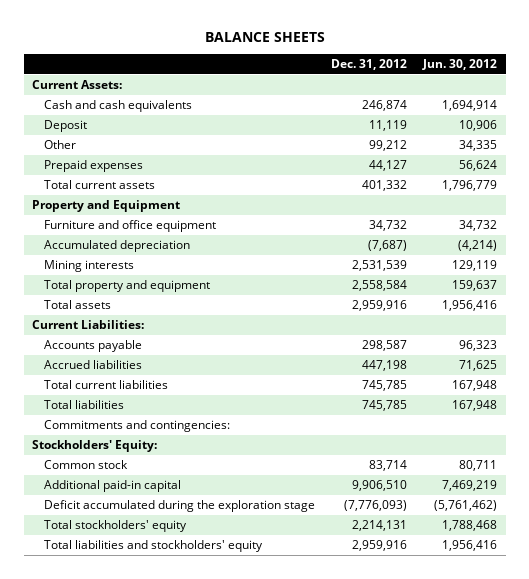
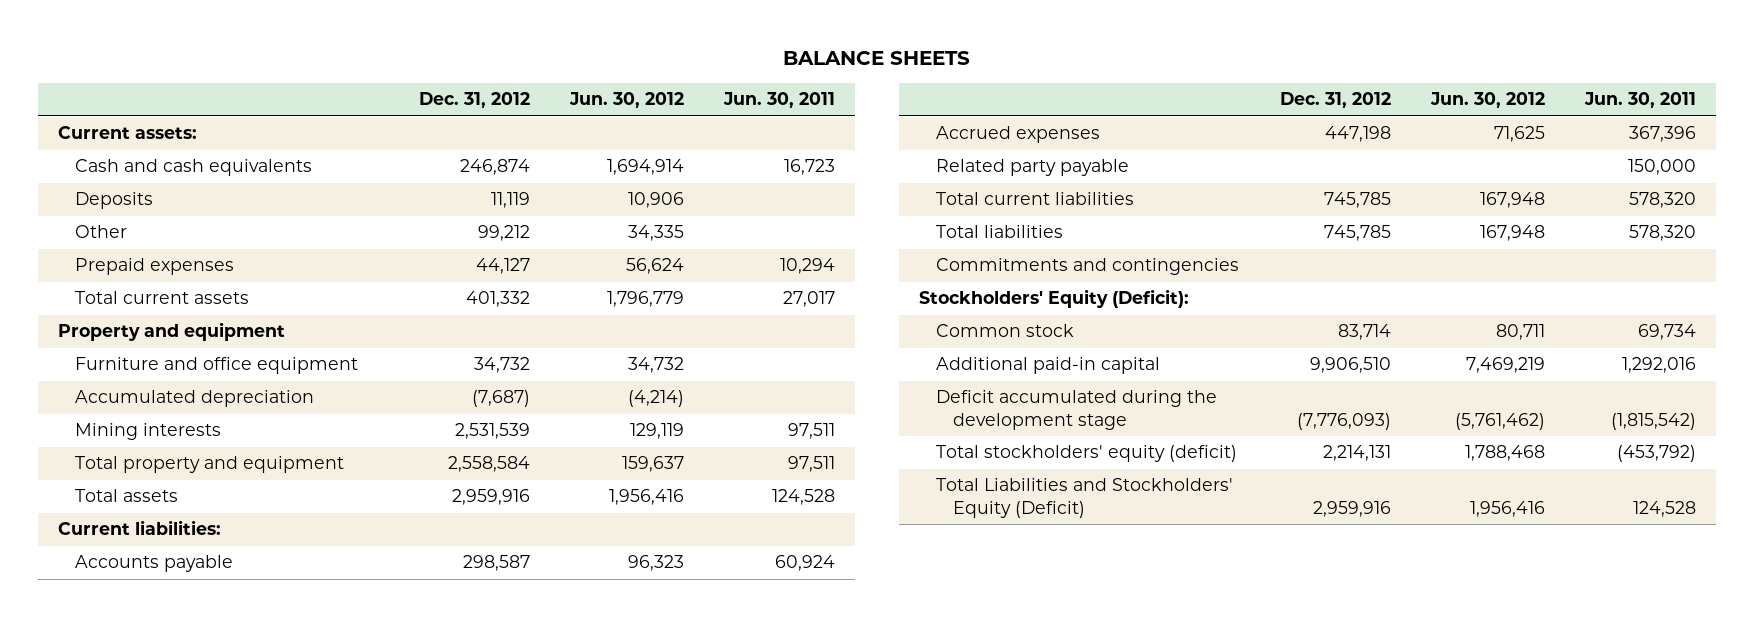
none -> [723,92,836,109] Jun. 30, 2011
[31,80,122,90] Current Assets: -> [58,126,198,140] Current assets:
[44,120,88,133] Deposit -> [75,192,154,210] Deposits
[31,200,180,213] Property and Equipment -> [58,322,286,342] Property and equipment
[31,320,144,330] Current Liabilities: -> [58,520,222,536] Current liabilities:
[44,360,143,370] Accrued liabilities -> [936,126,1101,144] Accrued expenses
none -> [936,159,1130,177] Related party payable
[44,420,231,433] Commitments and contingencies: -> [936,258,1240,276] Commitments and contingencies
[31,440,157,453] Stockholders' Equity: -> [919,289,1190,309] Stockholders' Equity (Deficit):
[44,500,316,513] Deficit accumulated during the exploration stage -> [936,390,1218,430] Deficit accumulated during the development stage
[44,520,188,533] Total stockholders' equity -> [936,445,1238,463] Total stockholders' equity (deficit)
[44,540,264,553] Total liabilities and stockholders' equity -> [936,478,1234,518] Total Liabilities and Stockholders' Equity (Deficit)

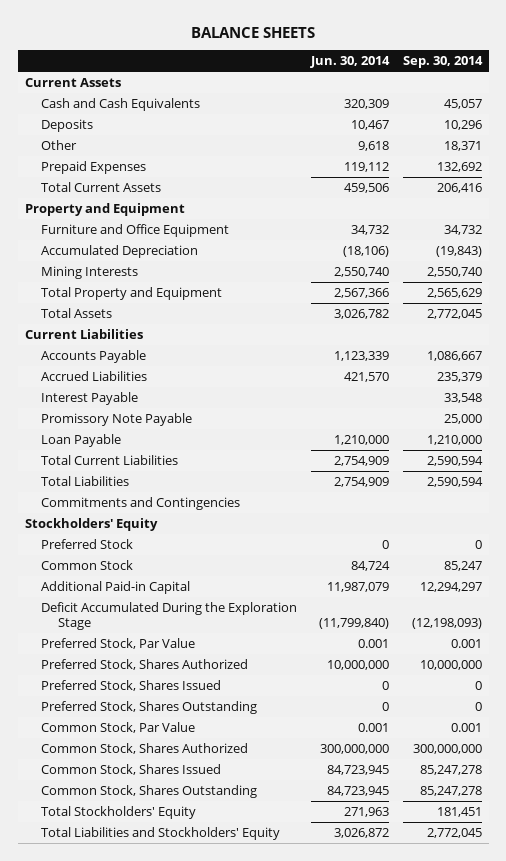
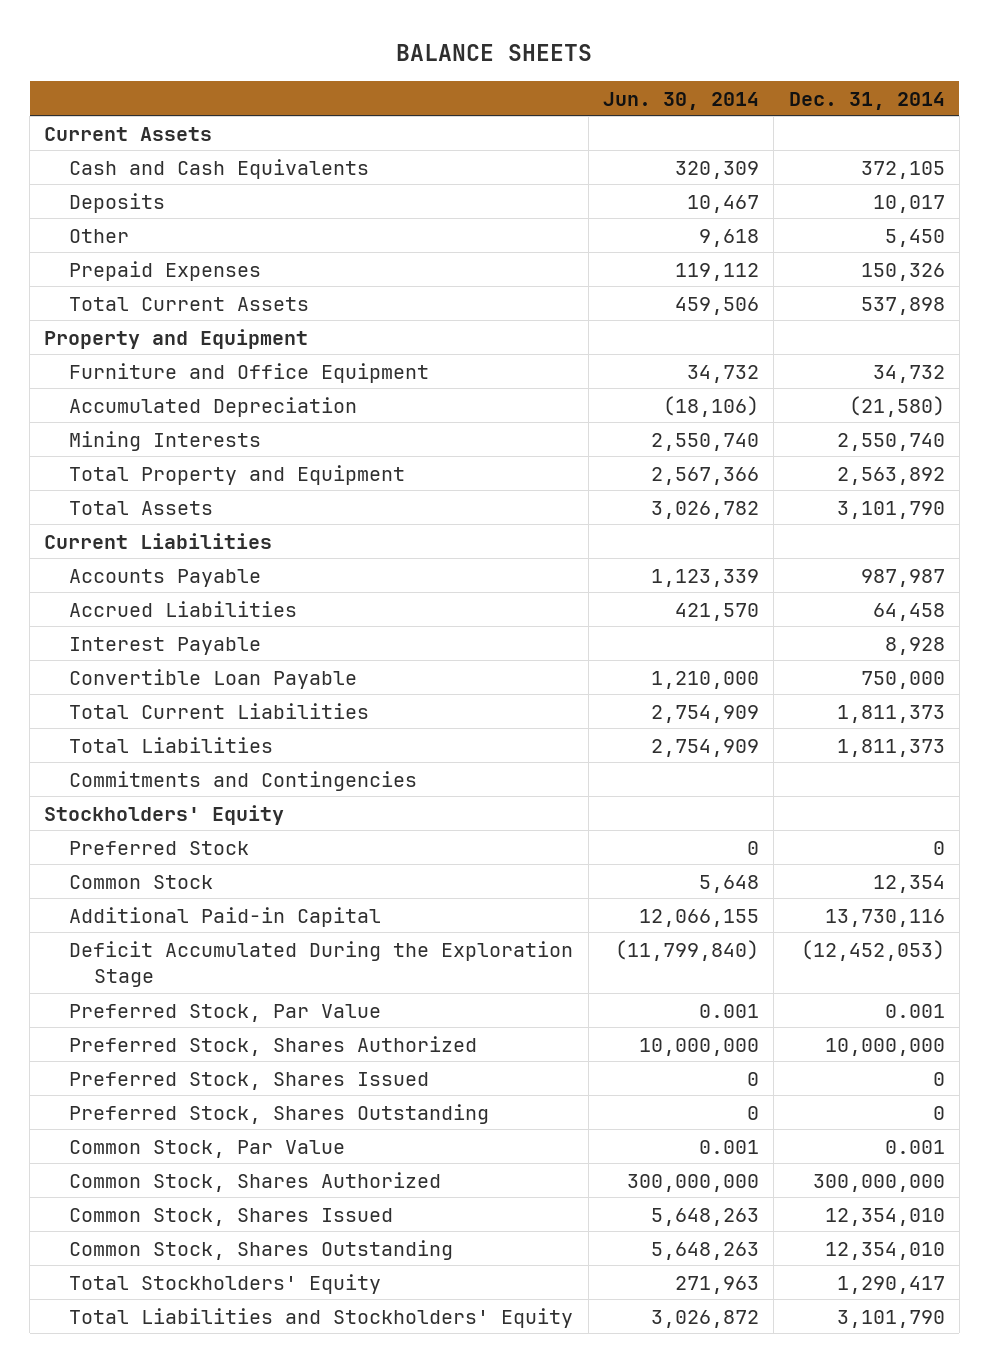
[402,56,483,69] Sep. 30, 2014 -> none
none -> [788,91,945,110] Dec. 31, 2014
[41,412,193,426] Promissory Note Payable -> none
[41,433,122,447] Loan Payable -> [69,668,358,689] Convertible Loan Payable
[351,560,391,571] 84,724 -> [698,874,759,893] 5,648
[327,581,390,592] 11,987,079 -> [638,908,759,927] 12,066,155
[327,764,390,775] 84,723,945 -> [650,1207,759,1226] 5,648,263
[327,785,390,796] 84,723,945 -> [650,1241,759,1260] 5,648,263

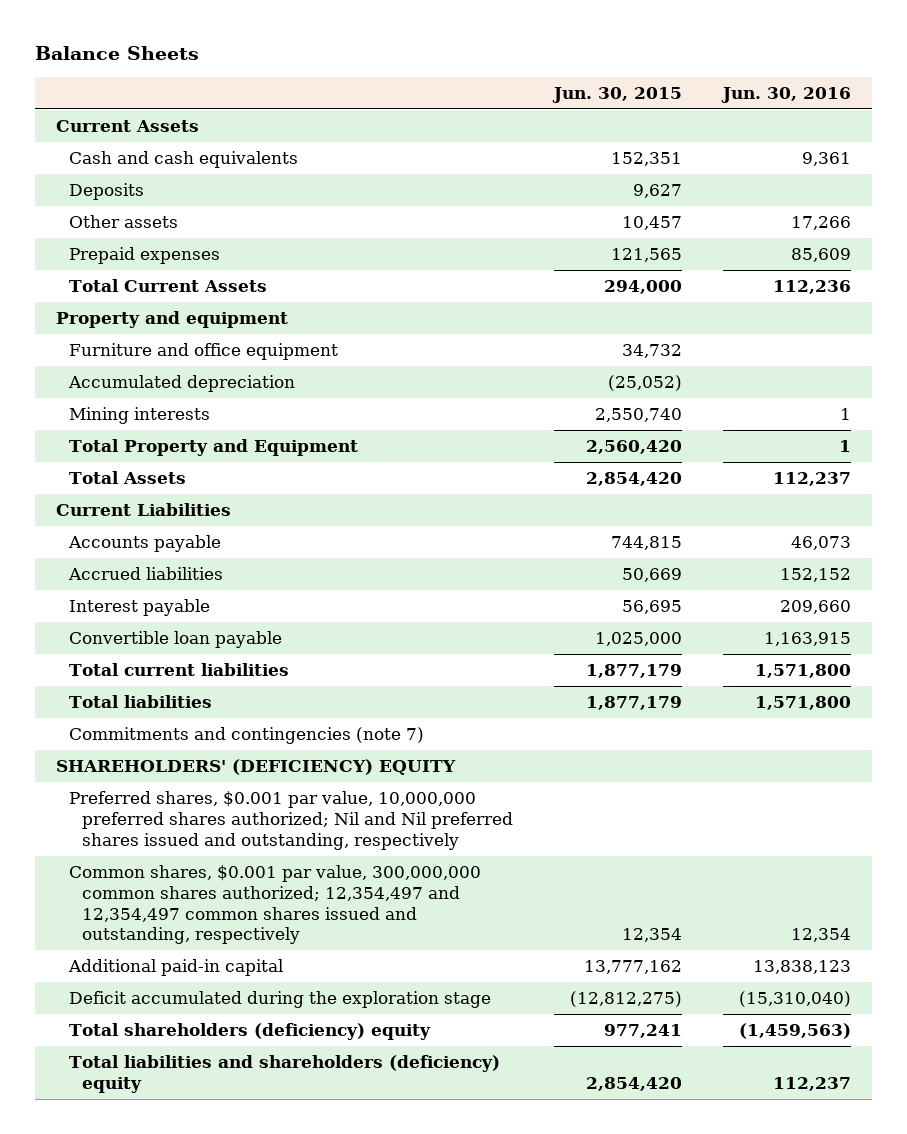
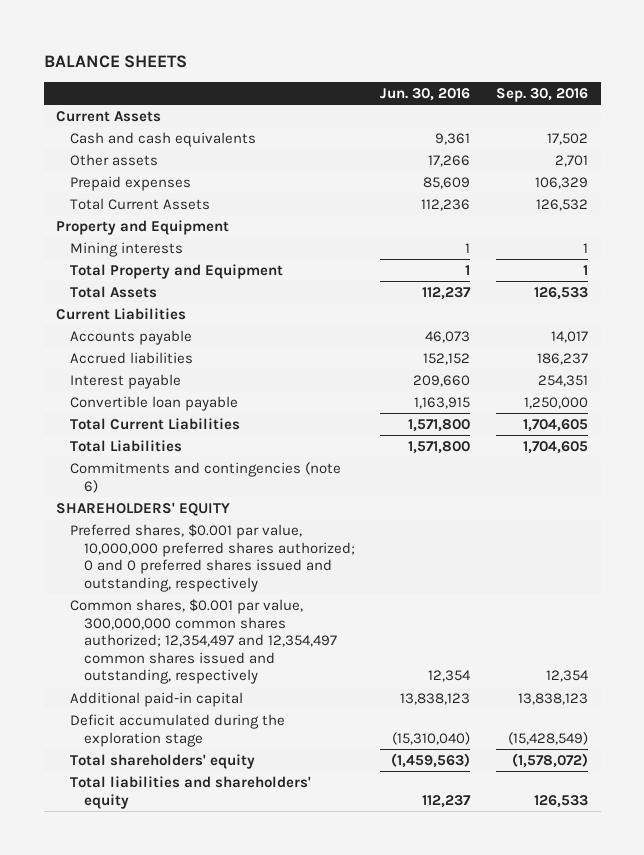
[34,46,199,61] Balance Sheets -> [43,54,187,68] BALANCE SHEETS
[551,86,682,103] Jun. 30, 2015 -> none
none -> [495,87,588,102] Sep. 30, 2016
[68,183,144,201] Deposits -> none
[68,343,338,361] Furniture and office equipment -> none
[67,375,295,393] Accumulated depreciation -> none
[55,311,288,329] Property and equipment -> [56,219,230,235] Property and Equipment
[68,663,289,677] Total current liabilities -> [70,417,241,430] Total Current Liabilities
[68,695,212,709] Total liabilities -> [70,439,183,452] Total Liabilities
[68,727,424,745] Commitments and contingencies (note 7) -> [70,461,342,493] Commitments and contingencies (note 6)
[55,759,456,776] SHAREHOLDERS' (DEFICIENCY) EQUITY -> [56,501,231,516] SHAREHOLDERS' EQUITY
[68,791,513,850] Preferred shares, $0.001 par value, 10,000,000 preferred shares authorized; Nil and Nil preferred shares issued and outstanding, respectively -> [70,523,355,592] Preferred shares, $0.001 par value, 10,000,000 preferred shares authorized; 0 and 0 preferred shares issued and outstanding, respectively
[68,1023,431,1041] Total shareholders (deficiency) equity -> [70,753,256,769] Total shareholders' equity
[68,1055,500,1093] Total liabilities and shareholders (deficiency) equity -> [70,775,312,809] Total liabilities and shareholders' equity

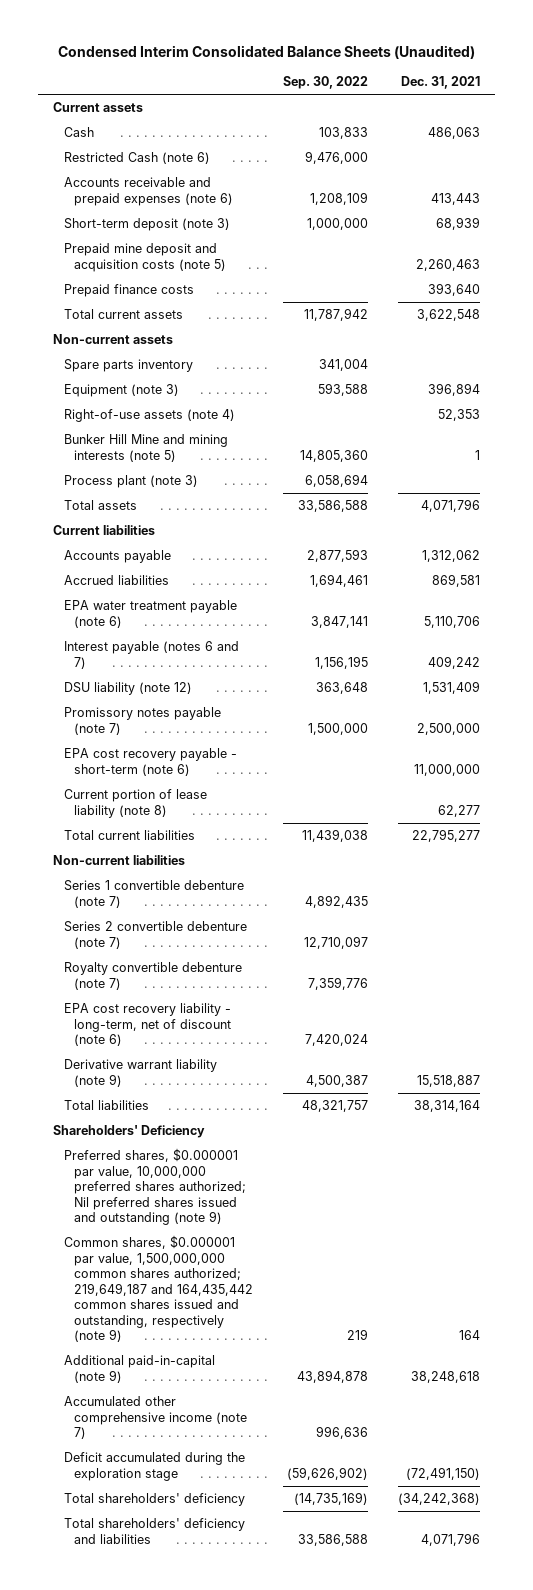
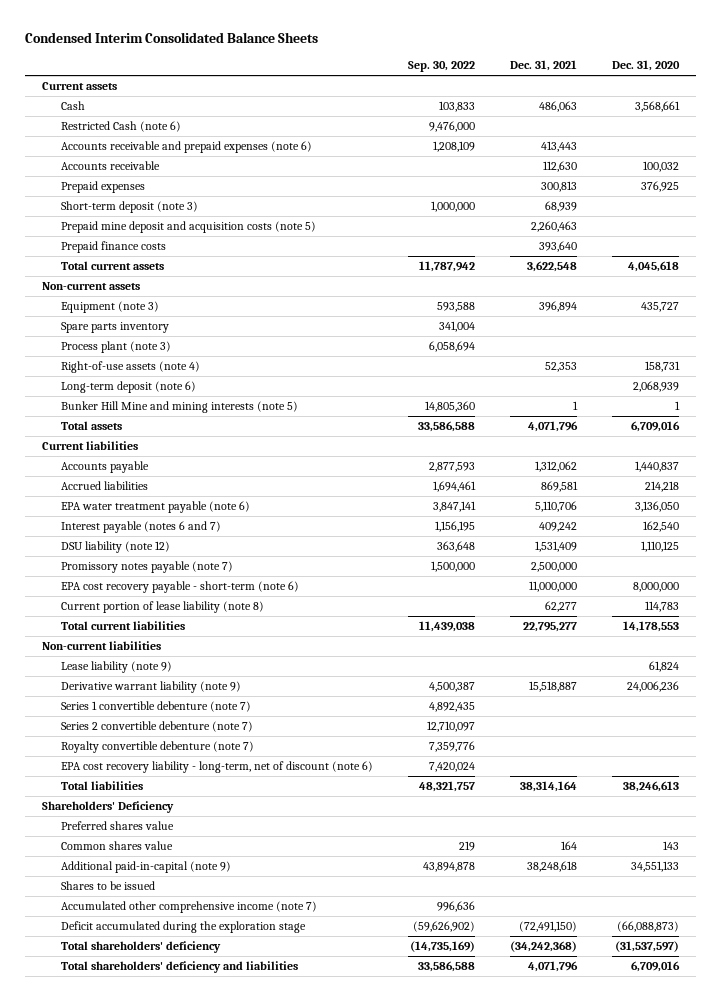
[57,45,475,60] Condensed Interim Consolidated Balance Sheets (Unaudited) -> [24,31,318,43] Condensed Interim Consolidated Balance Sheets
none -> [611,59,680,71] Dec. 31, 2020
none -> [60,161,160,171] Accounts receivable
none -> [60,181,145,194] Prepaid expenses
[63,359,193,373] Spare parts inventory -> [60,322,169,334] Spare parts inventory
[63,475,198,489] Process plant (note 3) -> [60,341,171,354] Process plant (note 3)
none -> [60,381,196,394] Long-term deposit (note 6)
none -> [60,661,172,674] Lease liability (note 9)
[63,1059,217,1087] Derivative warrant liability (note 9) -> [60,681,241,694] Derivative warrant liability (note 9)
[63,1148,247,1226] Preferred shares, $0.000001 par value, 10,000,000 preferred shares authorized; Nil preferred shares issued and outstanding (note 9) -> [60,821,174,831] Preferred shares value
[63,1235,254,1343] Common shares, $0.000001 par value, 1,500,000,000 common shares authorized; 219,649,187 and 164,435,442 common shares issued and outstanding, respectively (note 9) -> [60,841,173,851] Common shares value
none -> [60,881,155,891] Shares to be issued

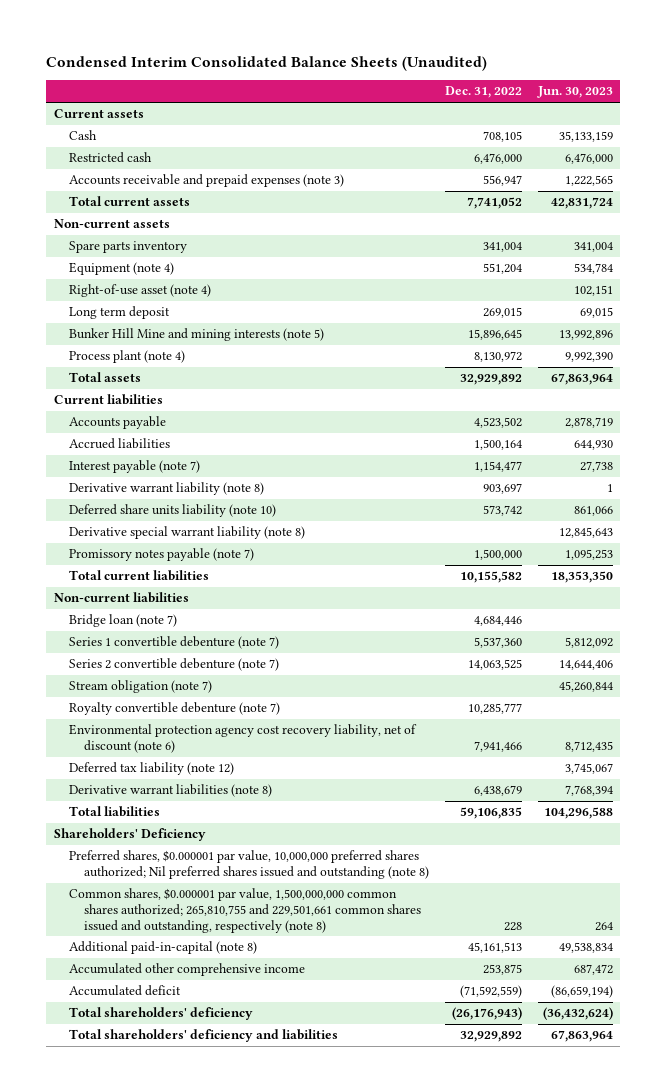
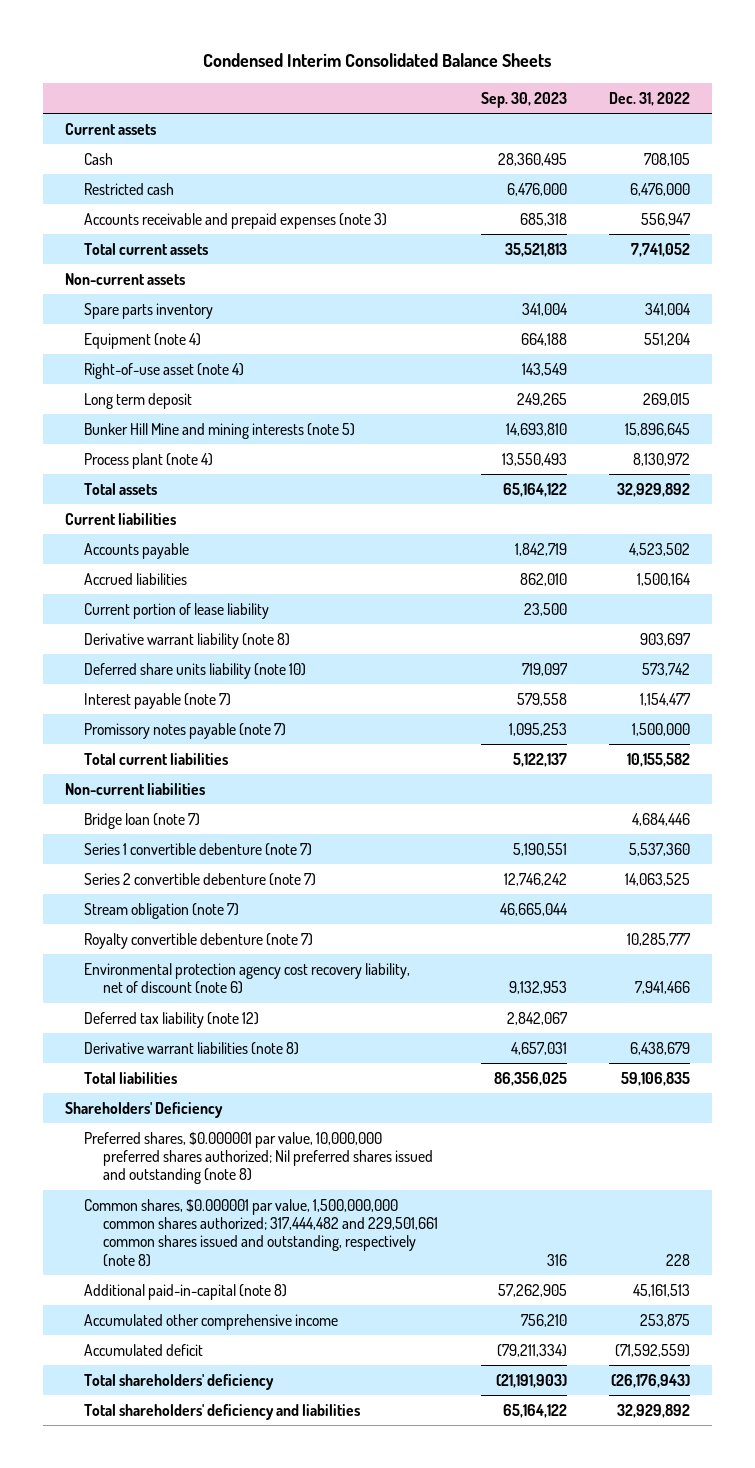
[45,55,487,71] Condensed Interim Consolidated Balance Sheets (Unaudited) -> [203,53,552,68] Condensed Interim Consolidated Balance Sheets
[536,86,613,99] Jun. 30, 2023 -> none
none -> [480,91,567,108] Sep. 30, 2023
none -> [83,602,269,619] Current portion of lease liability
[68,526,305,540] Derivative special warrant liability (note 8) -> none
[68,460,200,474] Interest payable (note 7) -> [83,692,231,709] Interest payable (note 7)
[68,888,422,933] Common shares, $0.000001 par value, 1,500,000,000 common shares authorized; 265,810,755 and 229,501,661 common shares issued and outstanding, respectively (note 8) -> [83,1198,439,1267] Common shares, $0.000001 par value, 1,500,000,000 common shares authorized; 317,444,482 and 229,501,661 common shares issued and outstanding, respectively (note 8)

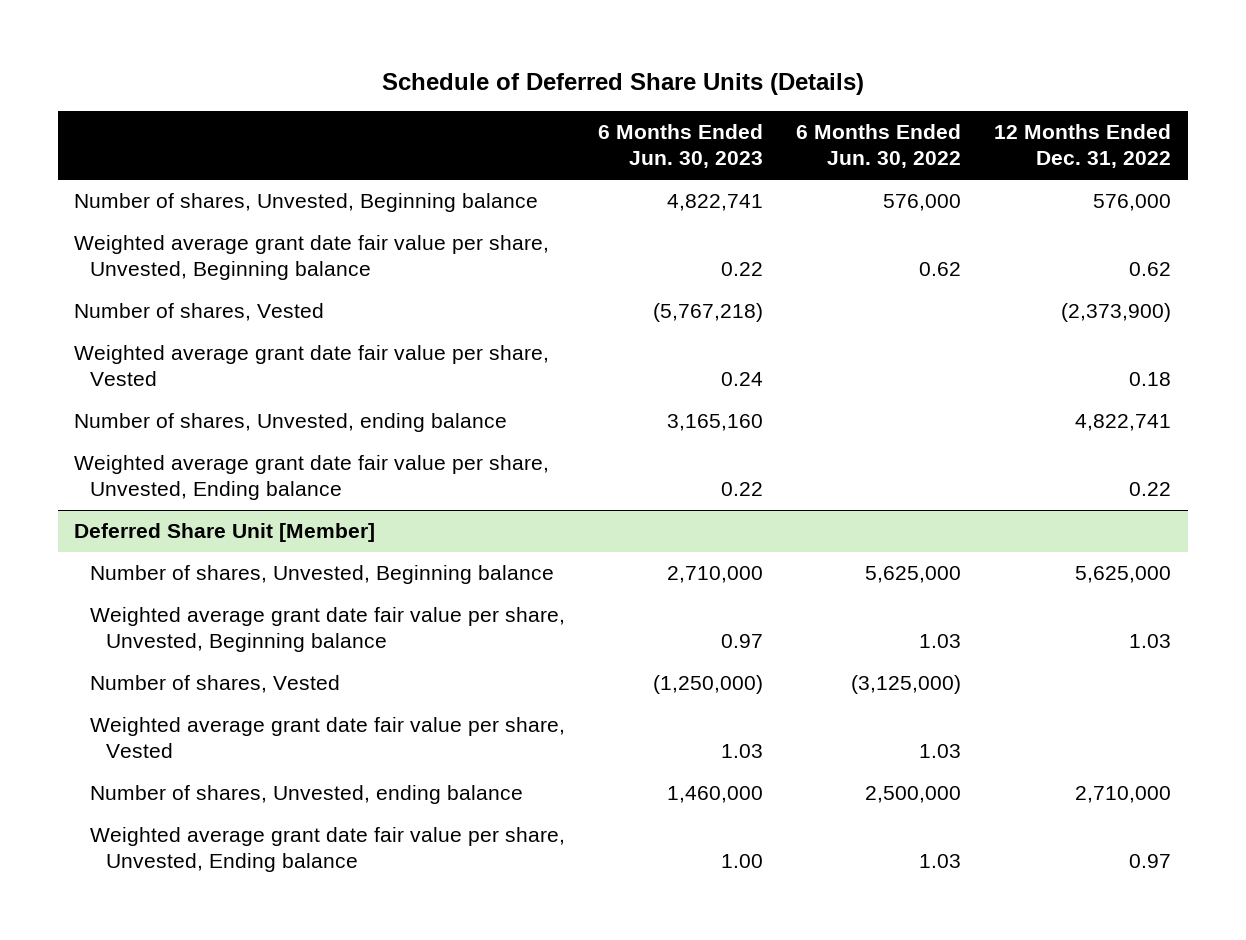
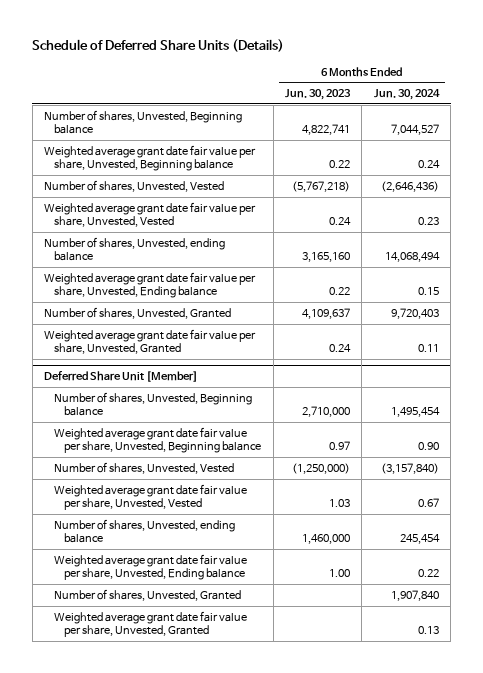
[796,124,962,169] 6 Months Ended Jun. 30, 2022 -> none
[994,124,1172,169] 12 Months Ended Dec. 31, 2022 -> none
none -> [373,89,440,101] Jun. 30, 2024
[74,303,325,322] Number of shares, Vested -> [43,179,224,192] Number of shares, Unvested, Vested
[74,345,550,387] Weighted average grant date fair value per share, Vested -> [43,201,256,228] Weighted average grant date fair value per share, Unvested, Vested
none -> [43,306,231,319] Number of shares, Unvested, Granted
none -> [43,328,256,355] Weighted average grant date fair value per share, Unvested, Granted
[90,675,341,694] Number of shares, Vested -> [54,461,235,474] Number of shares, Unvested, Vested
[90,717,566,759] Weighted average grant date fair value per share, Vested -> [54,483,248,511] Weighted average grant date fair value per share, Unvested, Vested
none -> [54,588,242,601] Number of shares, Unvested, Granted
none -> [54,610,248,638] Weighted average grant date fair value per share, Unvested, Granted

